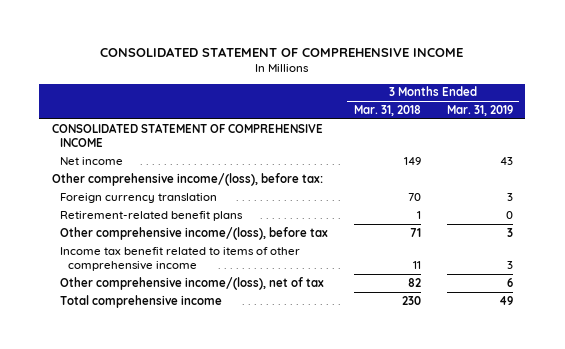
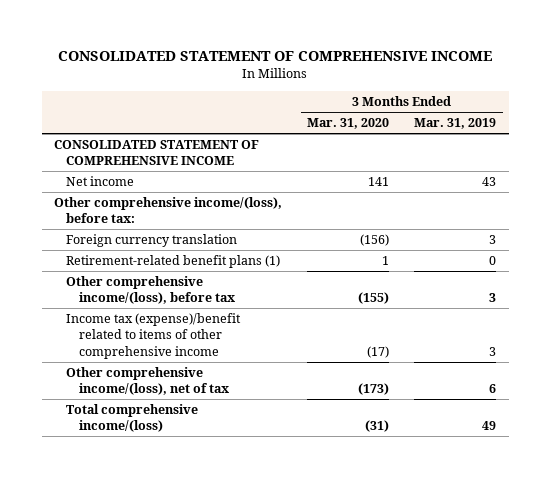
[353,104,421,116] Mar. 31, 2018 -> none
none -> [307,118,390,130] Mar. 31, 2020
[60,210,244,221] Retirement-related benefit plans -> [66,255,281,269] Retirement-related benefit plans (1)
[60,246,301,272] Income tax benefit related to items of other comprehensive income -> [66,313,242,359] Income tax (expense)/benefit related to items of other comprehensive income
[60,294,223,308] Total comprehensive income -> [66,404,199,433] Total comprehensive income/(loss)

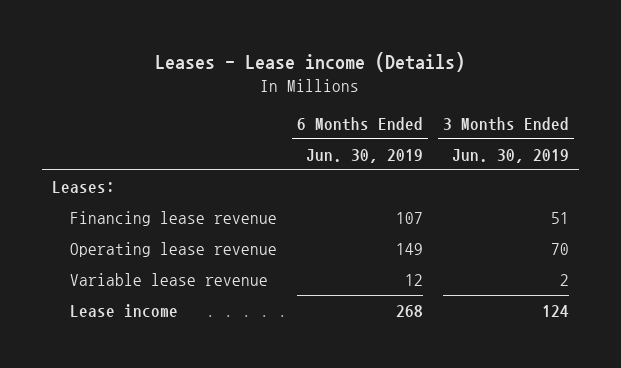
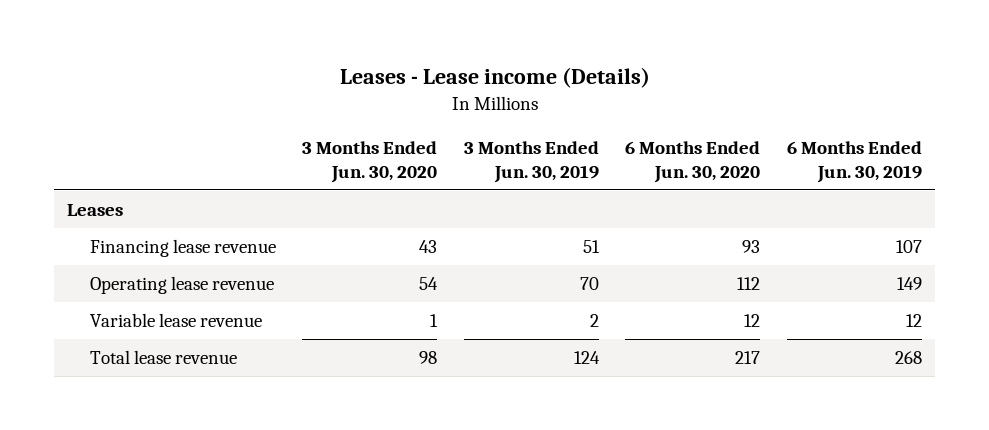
none -> [302,141,438,183] 3 Months Ended Jun. 30, 2020
none -> [625,141,761,183] 6 Months Ended Jun. 30, 2020
[52,180,116,193] Leases: -> [67,203,124,216] Leases
[70,303,179,318] Lease income -> [89,349,237,364] Total lease revenue

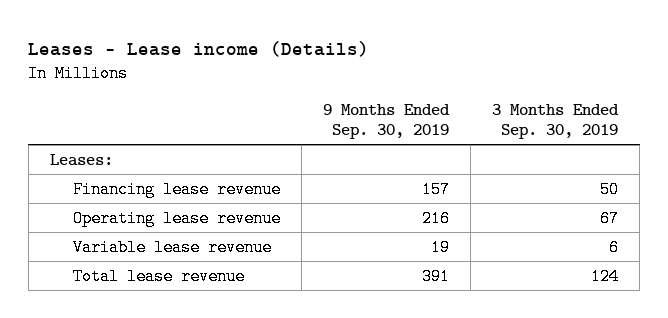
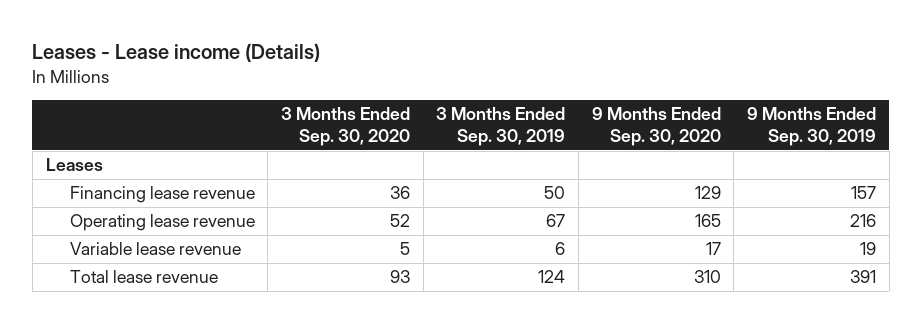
none -> [280,107,410,147] 3 Months Ended Sep. 30, 2020
none -> [591,107,721,147] 9 Months Ended Sep. 30, 2020
[49,153,113,166] Leases: -> [45,158,103,172] Leases

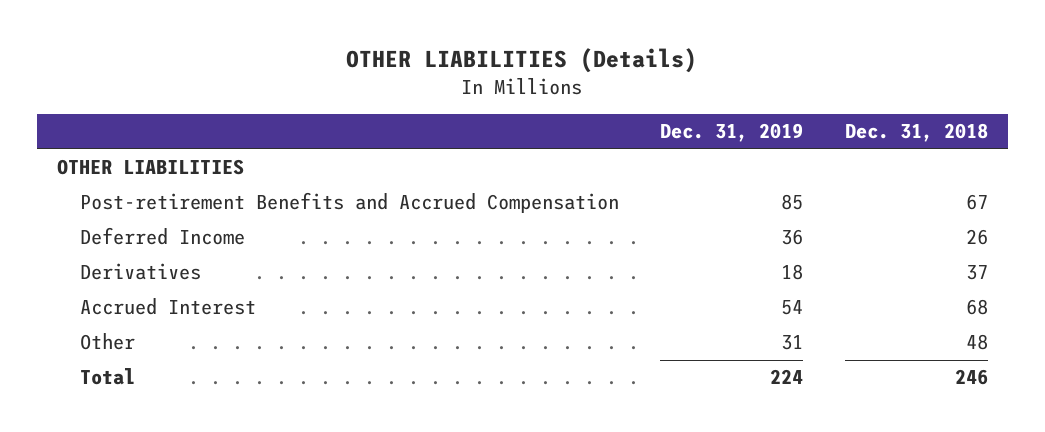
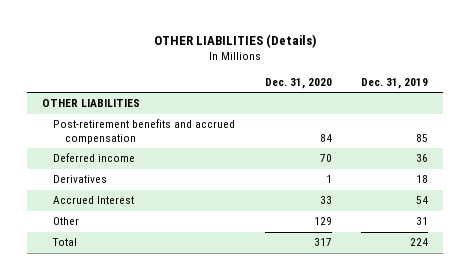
[844,123,988,143] Dec. 31, 2018 -> none
none -> [264,78,332,90] Dec. 31, 2020
[79,192,619,214] Post-retirement Benefits and Accrued Compensation -> [53,119,236,144] Post-retirement benefits and accrued compensation
[79,227,245,246] Deferred Income -> [53,153,136,163] Deferred income

